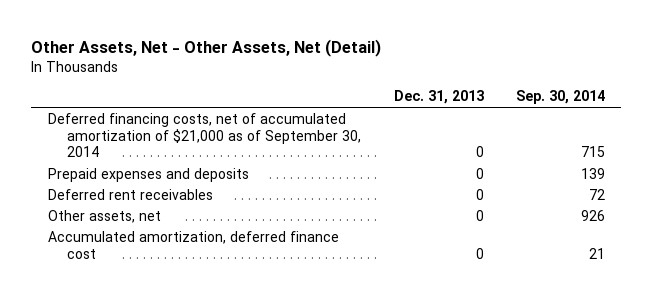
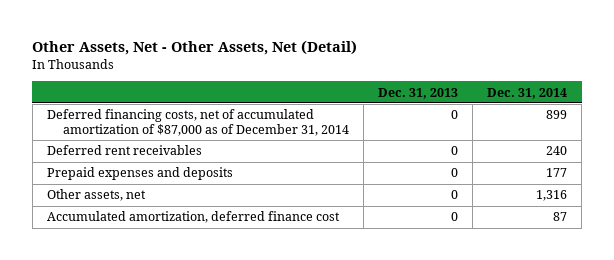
[515,90,605,105] Sep. 30, 2014 -> none
none -> [487,87,568,99] Dec. 31, 2014
[47,112,362,158] Deferred financing costs, net of accumulated amortization of $21,000 as of September 30, 2014 -> [46,109,350,136] Deferred financing costs, net of accumulated amortization of $87,000 as of December 31, 2014
[47,167,249,182] Prepaid expenses and deposits -> [46,167,233,181] Prepaid expenses and deposits

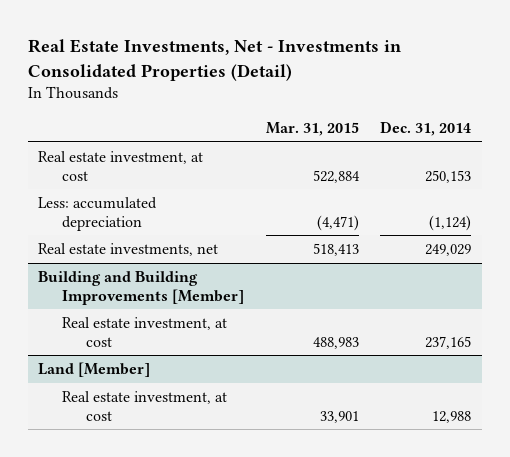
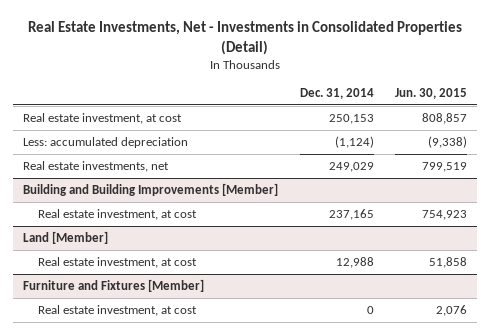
[265,121,359,136] Mar. 31, 2015 -> none
none -> [394,88,467,100] Jun. 30, 2015
none -> [23,278,205,292] Furniture and Fixtures [Member]
none -> [37,304,197,316] Real estate investment, at cost

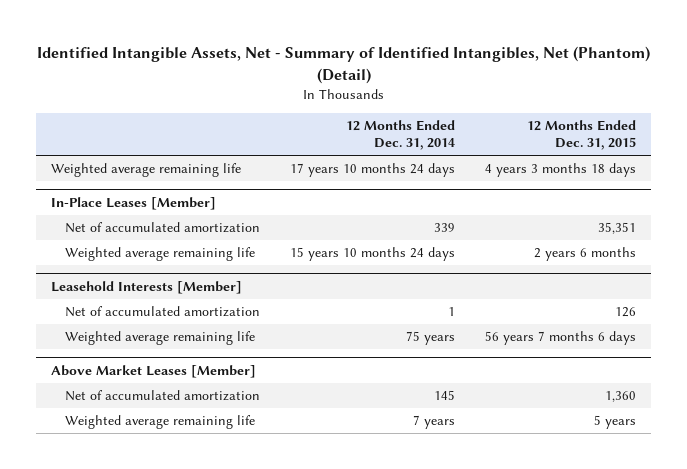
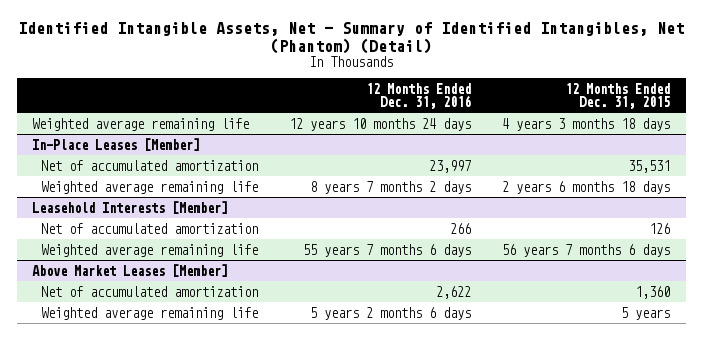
[346,120,456,151] 12 Months Ended Dec. 31, 2014 -> none
none -> [366,82,472,109] 12 Months Ended Dec. 31, 2016
[598,222,637,235] 35,351 -> [628,159,671,173] 35,531
[534,247,637,262] 2 years 6 months -> [502,180,671,194] 2 years 6 months 18 days

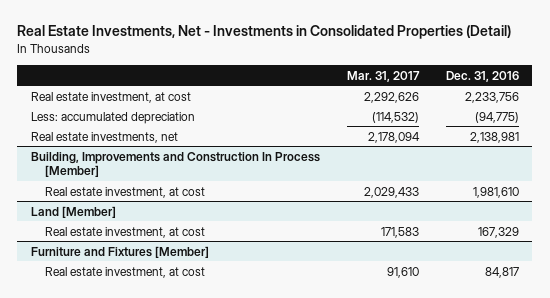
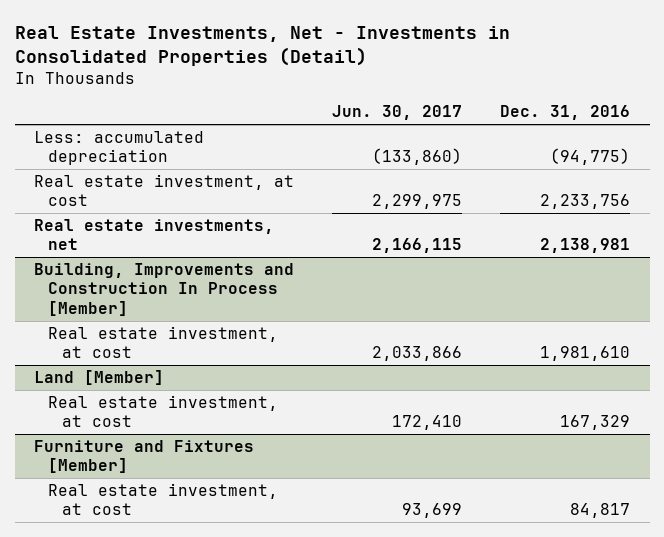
[346,70,420,82] Mar. 31, 2017 -> none
none -> [332,105,463,121] Jun. 30, 2017
[30,91,191,103] Real estate investment, at cost -> [33,174,294,207] Real estate investment, at cost

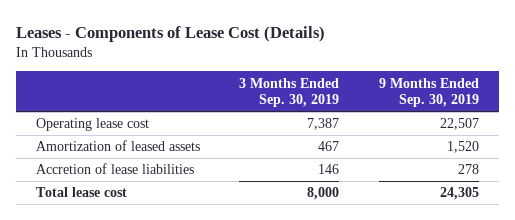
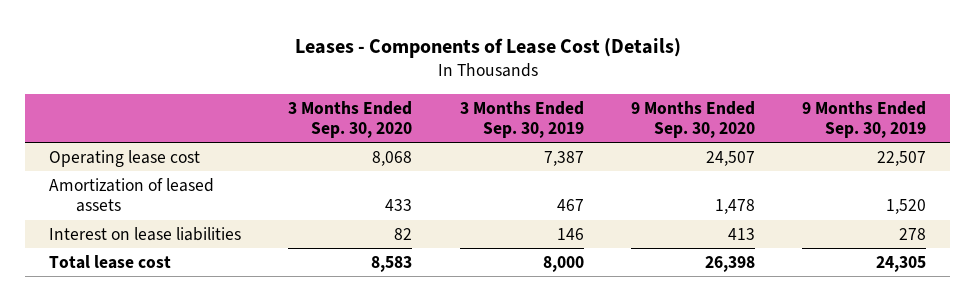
none -> [288,100,413,138] 3 Months Ended Sep. 30, 2020
none -> [631,100,756,138] 9 Months Ended Sep. 30, 2020
[35,163,194,175] Accretion of lease liabilities -> [49,226,242,241] Interest on lease liabilities

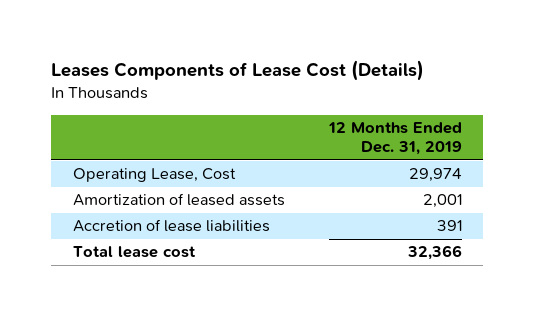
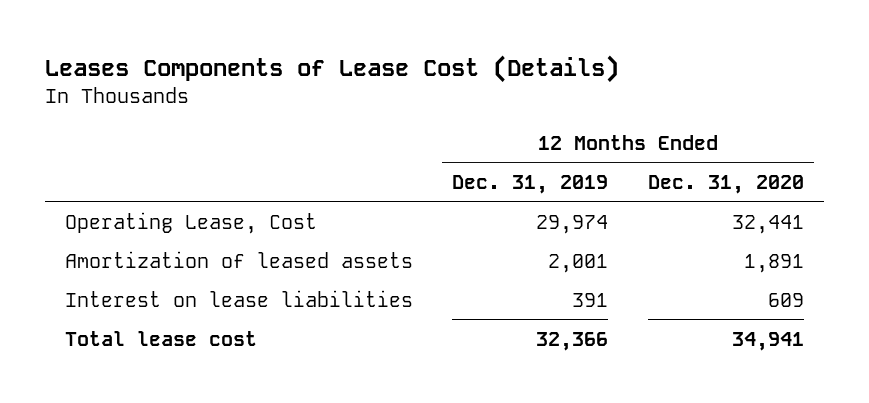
none -> [648,174,805,194] Dec. 31, 2020
[72,219,270,233] Accretion of lease liabilities -> [64,289,413,307] Interest on lease liabilities

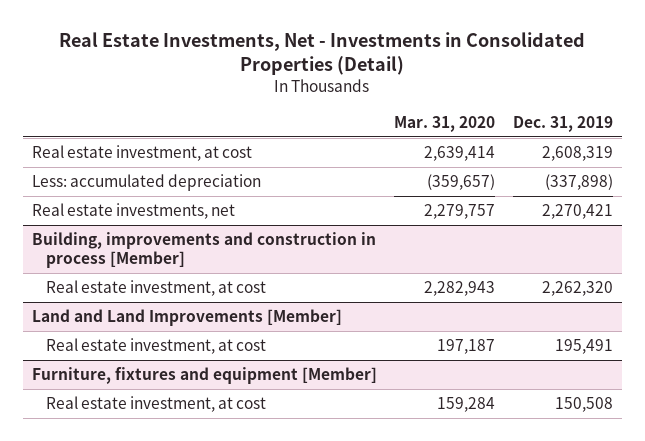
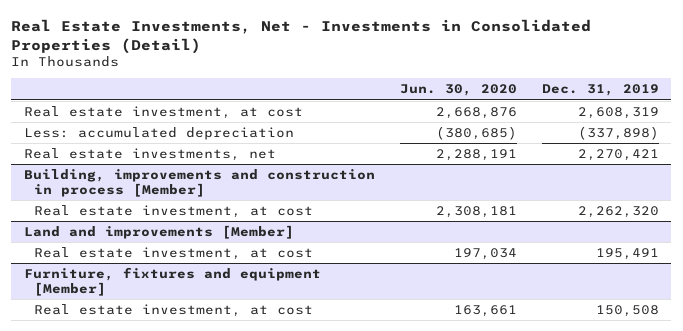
[394,115,496,132] Mar. 31, 2020 -> none
none -> [399,84,517,97] Jun. 30, 2020
[31,309,342,327] Land and Land Improvements [Member] -> [23,224,294,239] Land and improvements [Member]

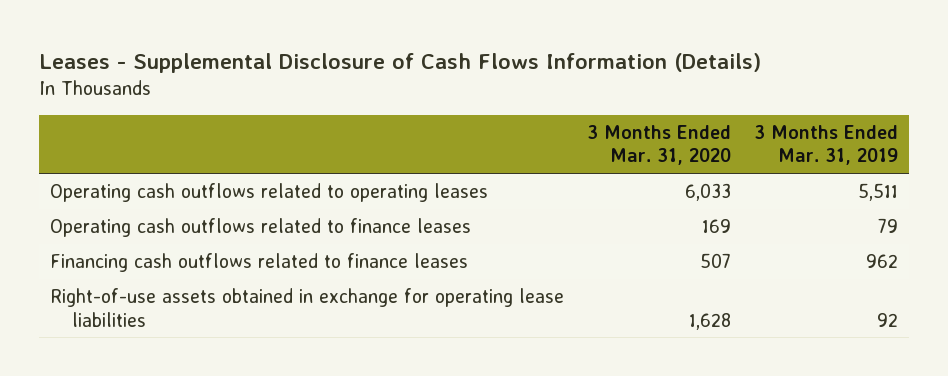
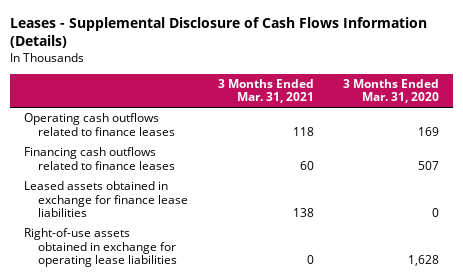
[753,125,898,166] 3 Months Ended Mar. 31, 2019 -> none
none -> [217,78,314,104] 3 Months Ended Mar. 31, 2021
[50,183,489,203] Operating cash outflows related to operating leases -> none
none -> [24,181,189,218] Leased assets obtained in exchange for finance lease liabilities

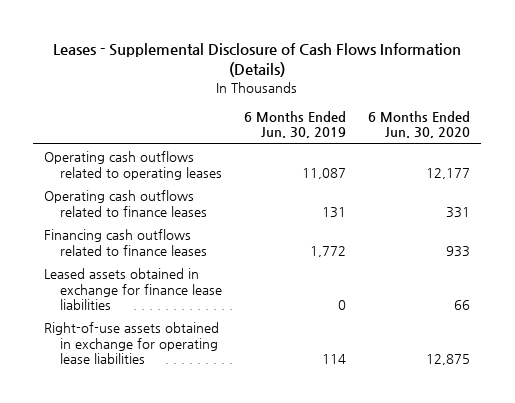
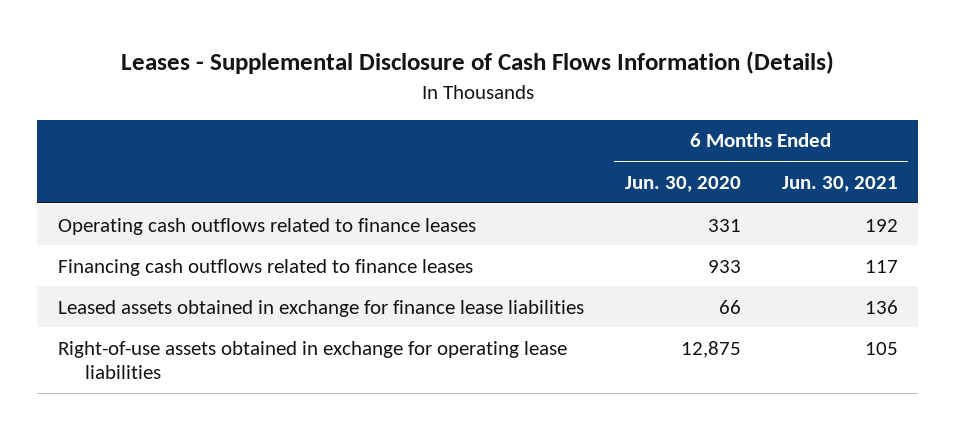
[244,111,347,139] 6 Months Ended Jun. 30, 2019 -> none
none -> [781,175,898,192] Jun. 30, 2021
[44,151,223,180] Operating cash outflows related to operating leases -> none

